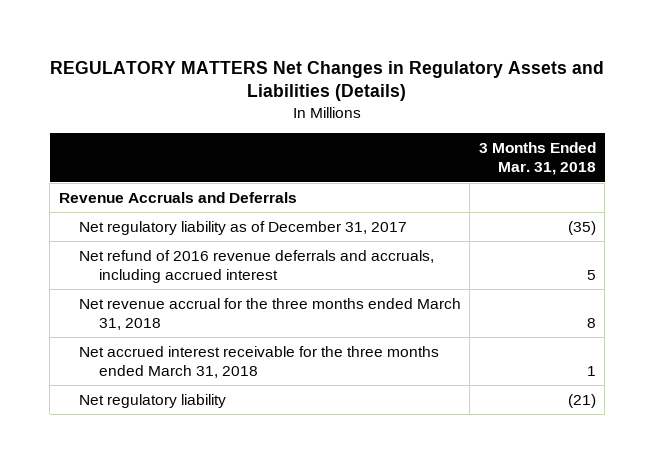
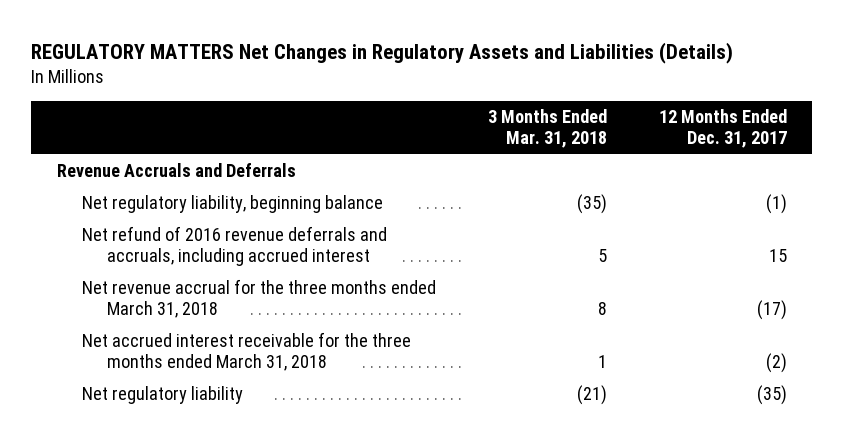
none -> [658,109,787,148] 12 Months Ended Dec. 31, 2017
[78,220,407,235] Net regulatory liability as of December 31, 2017 -> [81,195,383,214] Net regulatory liability, beginning balance

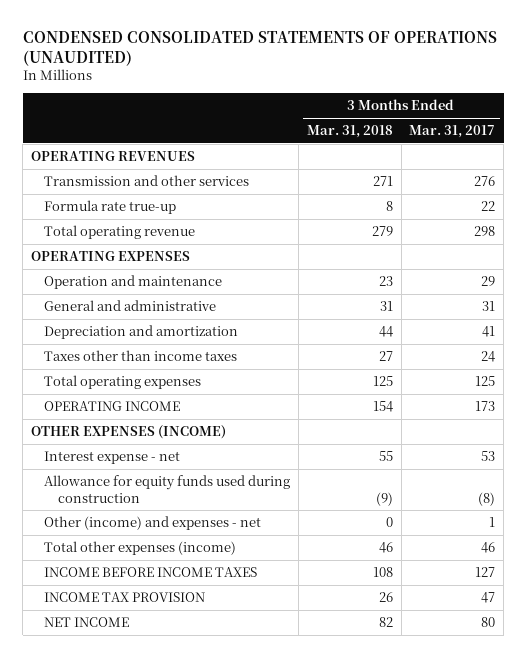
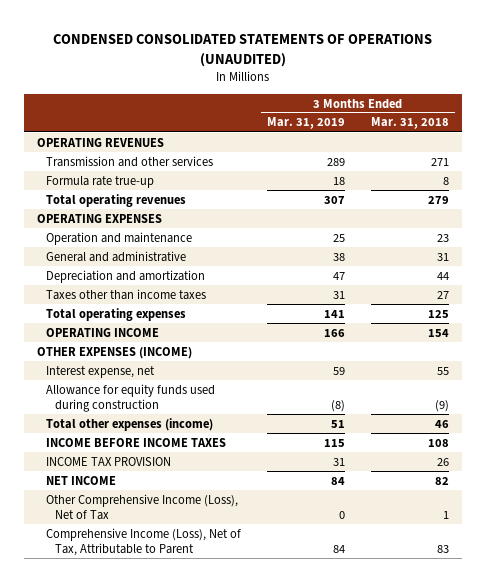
[409,125,496,139] Mar. 31, 2017 -> none
none -> [267,117,346,130] Mar. 31, 2019
[44,225,196,240] Total operating revenue -> [46,193,187,207] Total operating revenues
[44,451,181,465] Interest expense - net -> [46,365,156,378] Interest expense, net
[44,516,262,531] Other (income) and expenses - net -> none
none -> [46,493,239,520] Other Comprehensive Income (Loss), Net of Tax
none -> [46,527,242,556] Comprehensive Income (Loss), Net of Tax, Attributable to Parent

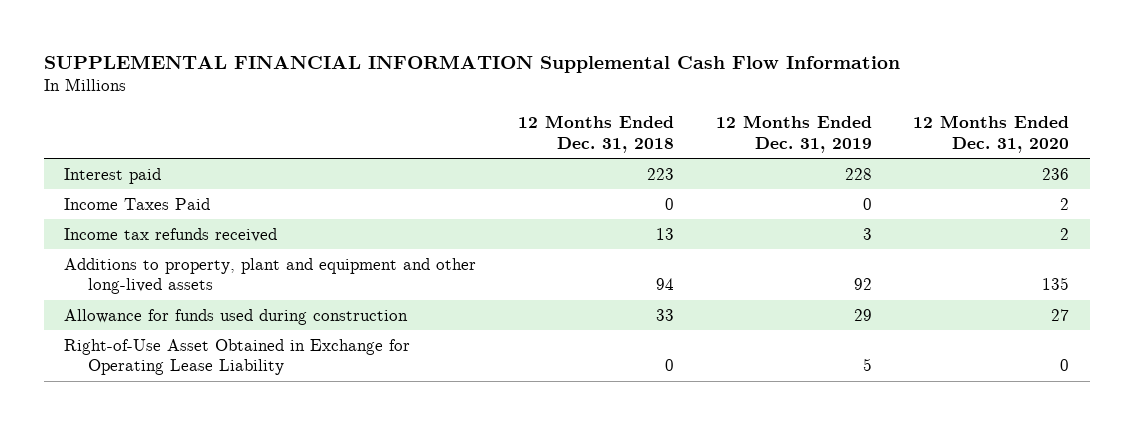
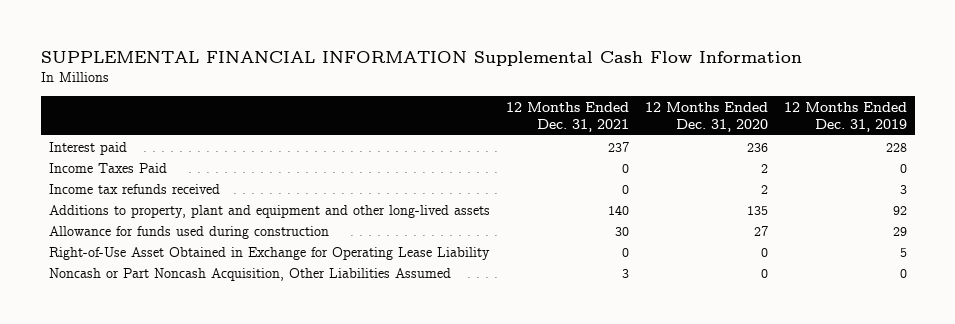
[518,115,675,153] 12 Months Ended Dec. 31, 2018 -> none
none -> [505,101,629,132] 12 Months Ended Dec. 31, 2021
none -> [48,267,451,281] Noncash or Part Noncash Acquisition, Other Liabilities Assumed

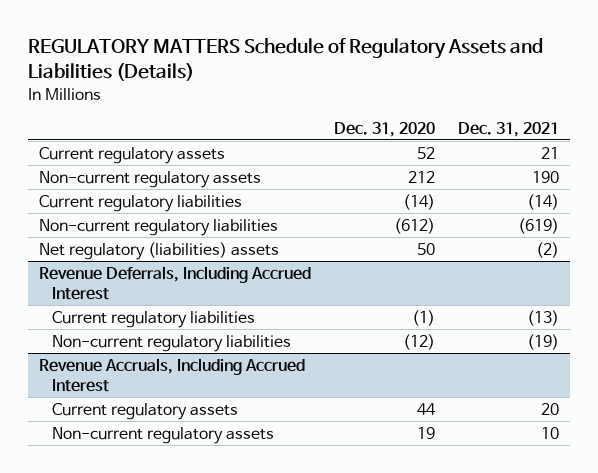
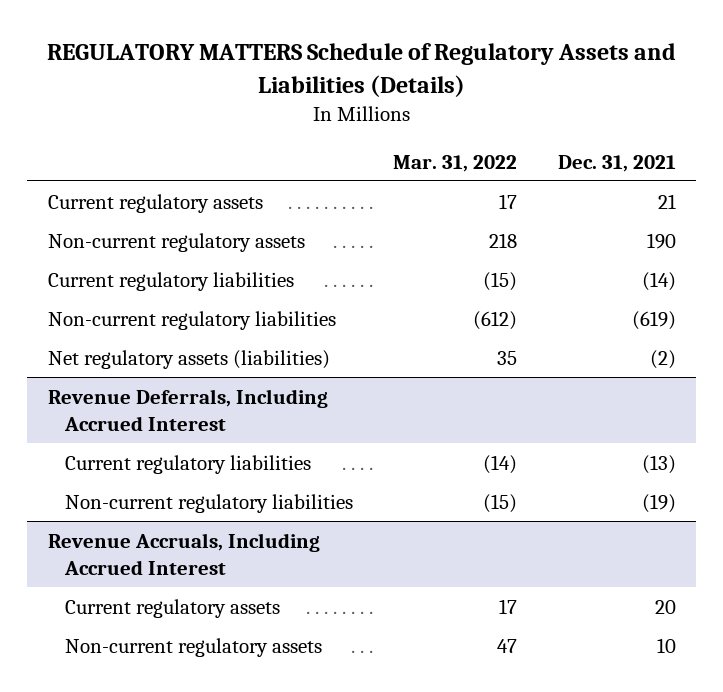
[333,121,435,137] Dec. 31, 2020 -> none
none -> [393,154,518,172] Mar. 31, 2022
[39,241,280,260] Net regulatory (liabilities) assets -> [47,349,330,369] Net regulatory assets (liabilities)

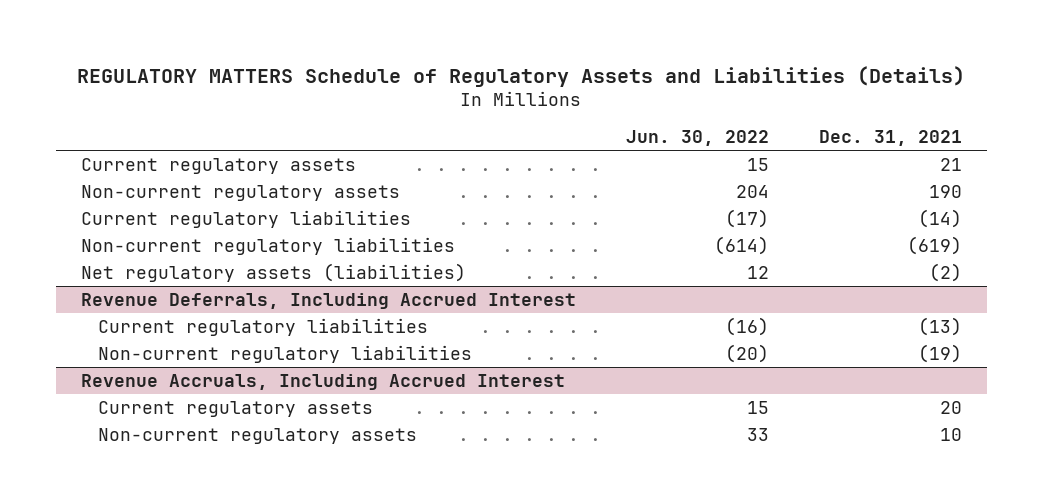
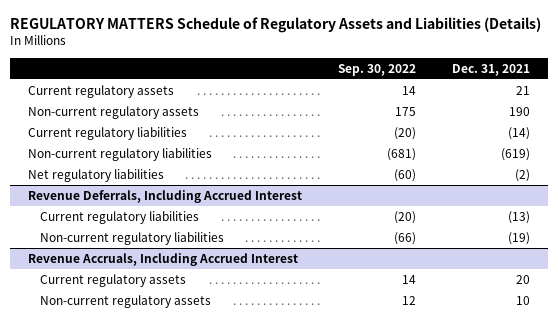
[625,130,769,147] Jun. 30, 2022 -> none
none -> [338,63,417,76] Sep. 30, 2022
[80,262,466,282] Net regulatory assets (liabilities) -> [28,169,165,183] Net regulatory liabilities

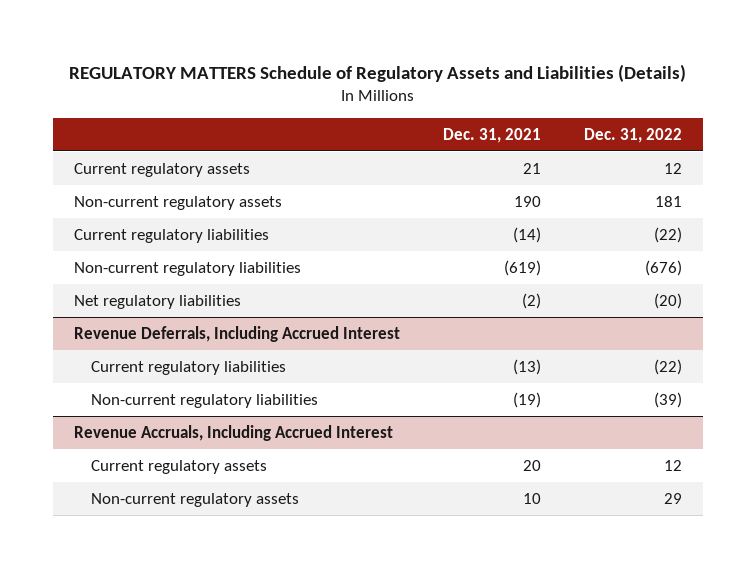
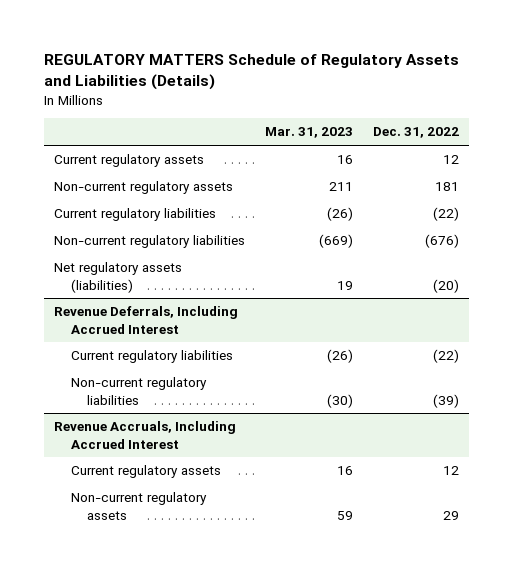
[443,127,542,143] Dec. 31, 2021 -> none
none -> [265,127,354,139] Mar. 31, 2023
[74,295,242,310] Net regulatory liabilities -> [54,262,183,293] Net regulatory assets (liabilities)

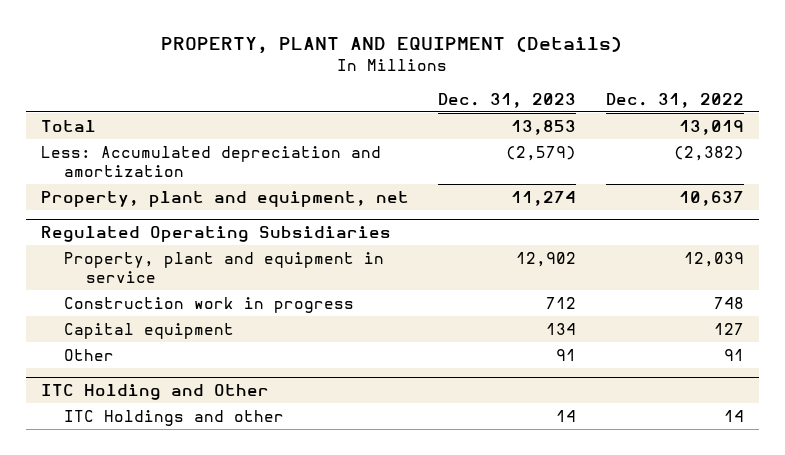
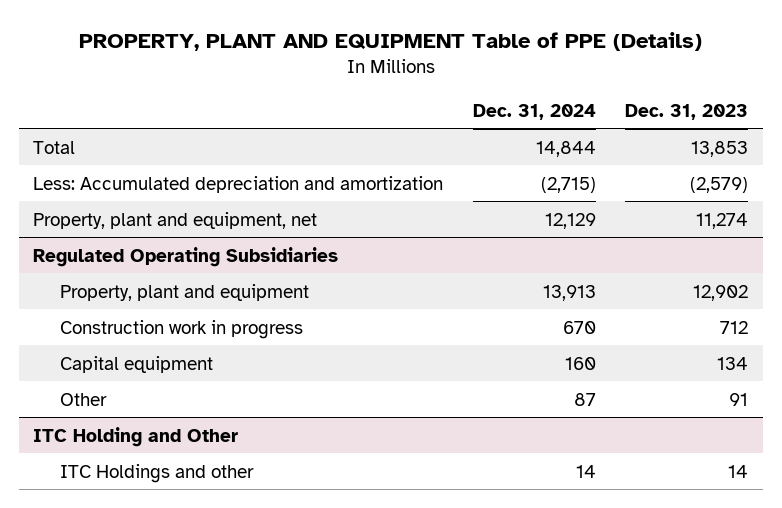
[161,36,623,55] PROPERTY, PLANT AND EQUIPMENT (Details) -> [78,31,702,51] PROPERTY, PLANT AND EQUIPMENT Table of PPE (Details)
[605,92,744,108] Dec. 31, 2022 -> none
none -> [472,103,596,120] Dec. 31, 2024
[63,251,384,283] Property, plant and equipment in service -> [60,283,310,301] Property, plant and equipment

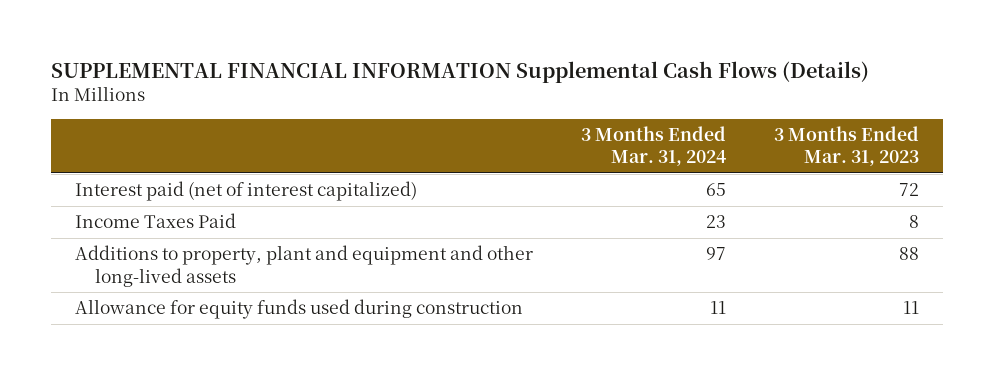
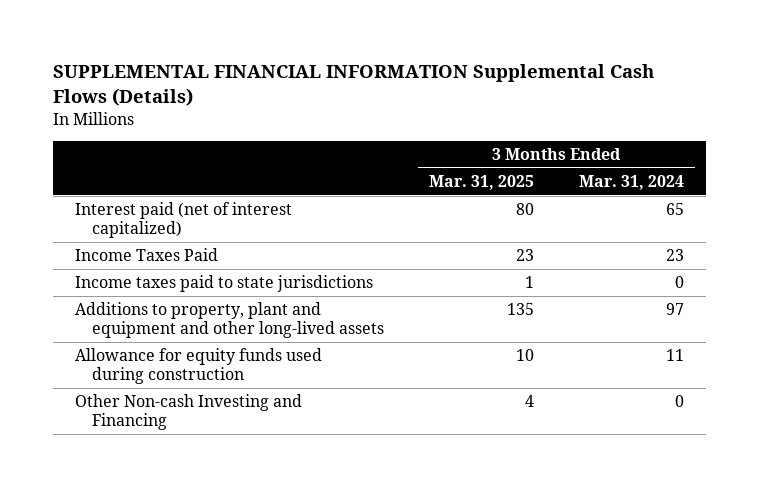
[774,125,920,167] 3 Months Ended Mar. 31, 2023 -> none
none -> [429,175,535,191] Mar. 31, 2025
none -> [75,275,374,293] Income taxes paid to state jurisdictions
none -> [75,394,303,430] Other Non-cash Investing and Financing

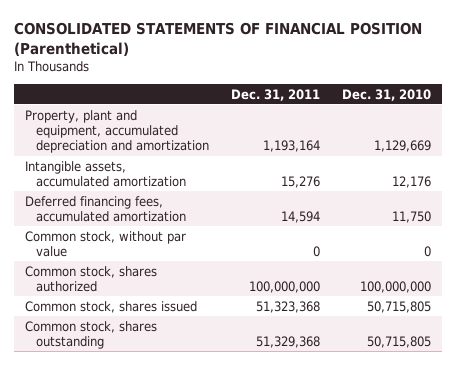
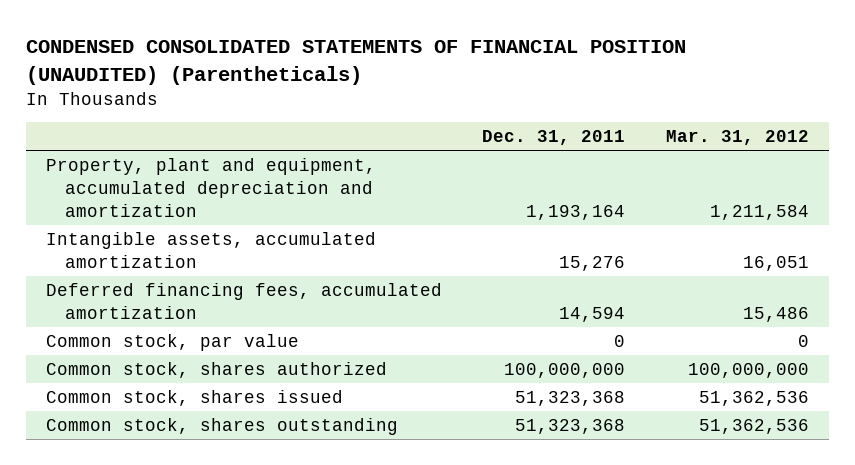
[14,22,423,56] CONSOLIDATED STATEMENTS OF FINANCIAL POSITION (Parenthetical) -> [25,40,686,85] CONDENSED CONSOLIDATED STATEMENTS OF FINANCIAL POSITION (UNAUDITED) (Parentheticals)
[341,88,431,101] Dec. 31, 2010 -> none
none -> [666,130,810,146] Mar. 31, 2012
[25,230,187,257] Common stock, without par value -> [45,333,299,351] Common stock, par value
[255,335,320,348] 51,329,368 -> [515,418,626,434] 51,323,368

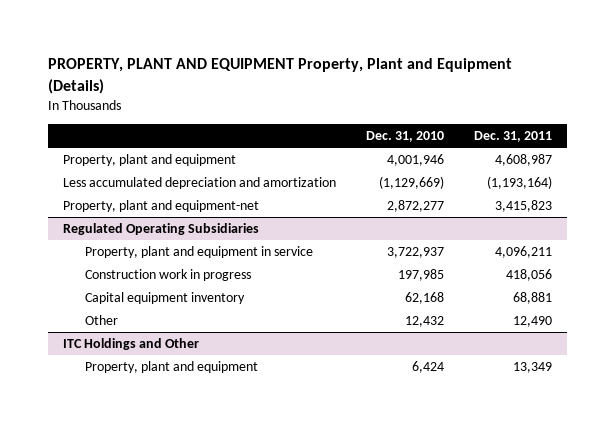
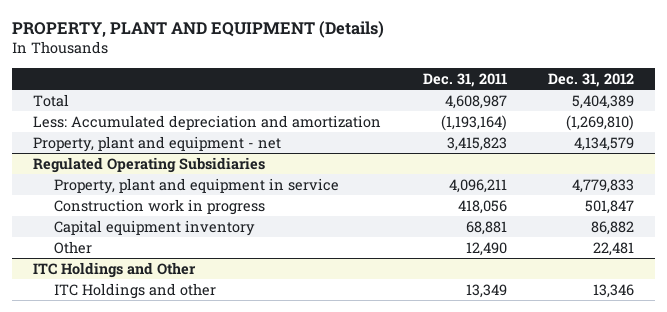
[47,58,512,94] PROPERTY, PLANT AND EQUIPMENT Property, Plant and Equipment (Details) -> [12,21,385,39] PROPERTY, PLANT AND EQUIPMENT (Details)
[365,130,444,142] Dec. 31, 2010 -> none
none -> [548,72,635,87] Dec. 31, 2012
[62,154,236,167] Property, plant and equipment -> [32,93,69,107] Total
[62,177,336,190] Less accumulated depreciation and amortization -> [32,114,381,130] Less: Accumulated depreciation and amortization
[62,200,259,213] Property, plant and equipment-net -> [32,135,281,152] Property, plant and equipment - net
[84,361,258,374] Property, plant and equipment -> [54,282,217,299] ITC Holdings and other

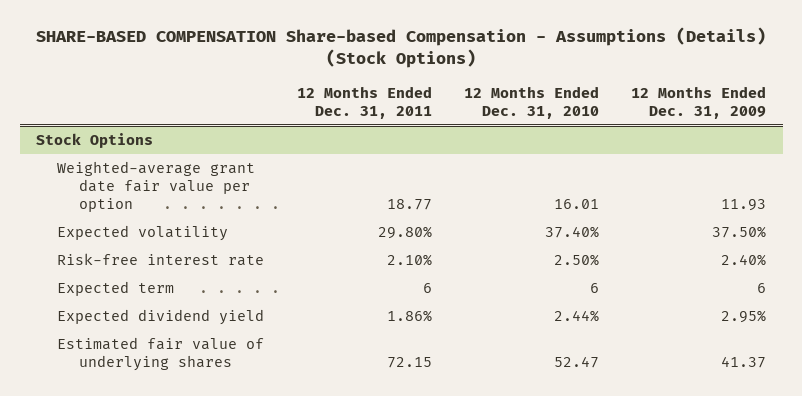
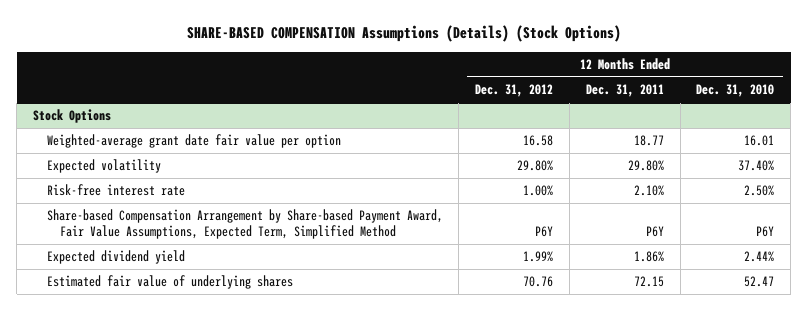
[36,27,767,69] SHARE-BASED COMPENSATION Share-based Compensation - Assumptions (Details) (Stock Options) -> [186,24,621,42] SHARE-BASED COMPENSATION Assumptions (Details) (Stock Options)
[631,85,767,119] 12 Months Ended Dec. 31, 2009 -> none
none -> [475,84,554,98] Dec. 31, 2012
[57,280,175,296] Expected term -> none
none -> [46,209,443,240] Share-based Compensation Arrangement by Share-based Payment Award, Fair Value Assumptions, Expected Term, Simplified Method

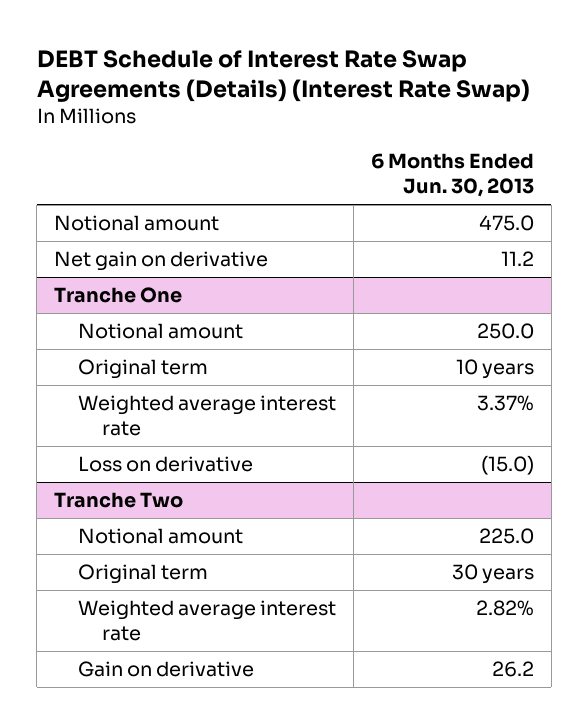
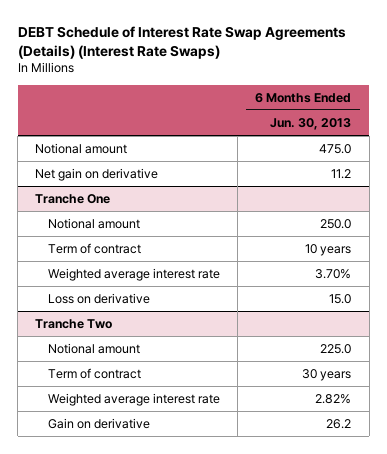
[36,49,530,103] DEBT Schedule of Interest Rate Swap Agreements (Details) (Interest Rate Swap) -> [17,25,346,59] DEBT Schedule of Interest Rate Swap Agreements (Details) (Interest Rate Swaps)
[78,359,209,380] Original term -> none
none -> [47,243,141,255] Term of contract
[477,395,535,412] 3.37% -> [315,269,352,280] 3.70%
[481,455,535,476] (15.0) -> [329,294,352,305] 15.0
[78,564,209,585] Original term -> none
none -> [47,368,141,380] Term of contract

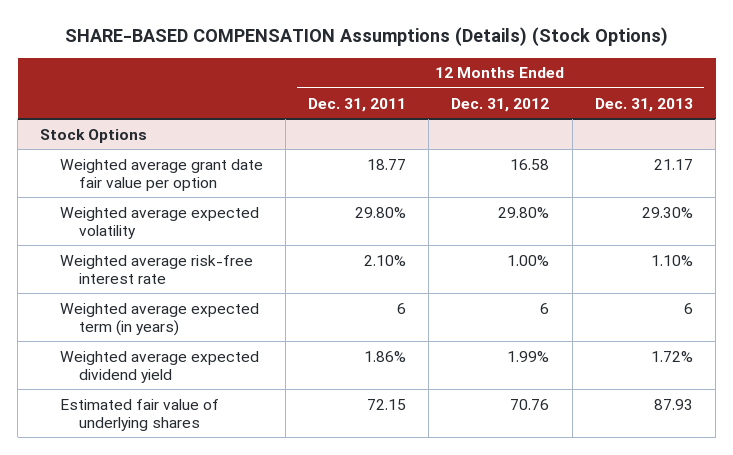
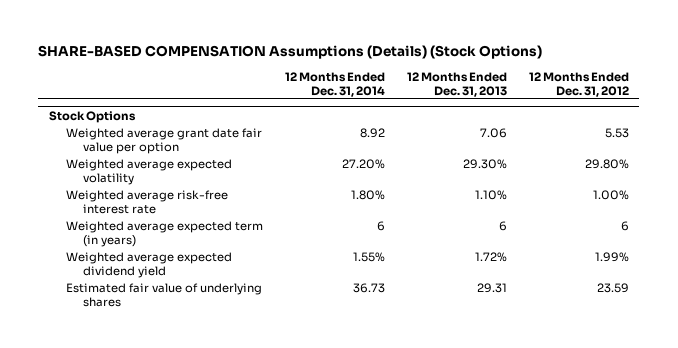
[307,97,406,112] Dec. 31, 2011 -> none
none -> [284,71,385,97] 12 Months Ended Dec. 31, 2014
[510,158,550,170] 16.58 -> [604,127,629,138] 5.53
[653,158,693,170] 21.17 -> [479,127,507,138] 7.06
[510,398,550,410] 70.76 -> [596,282,629,293] 23.59
[653,398,693,410] 87.93 -> [476,282,507,293] 29.31

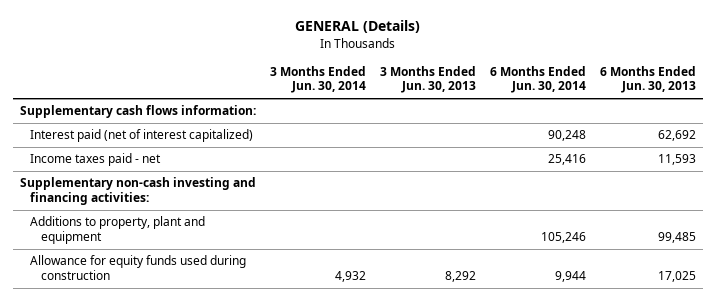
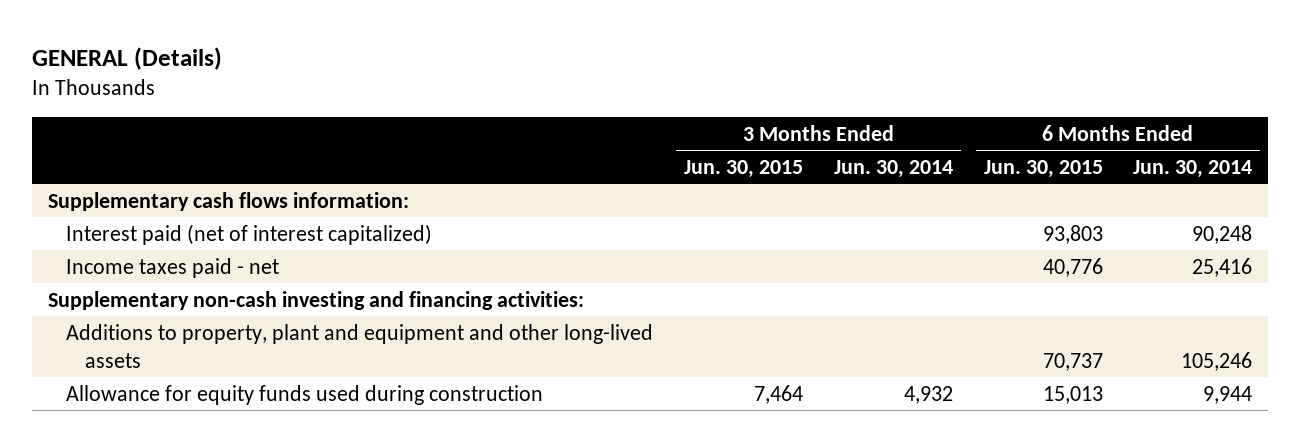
[380,65,477,94] 3 Months Ended Jun. 30, 2013 -> none
[600,65,697,94] 6 Months Ended Jun. 30, 2013 -> none
none -> [684,159,804,178] Jun. 30, 2015
none -> [983,159,1103,178] Jun. 30, 2015
[30,216,206,244] Additions to property, plant and equipment -> [66,323,654,368] Additions to property, plant and equipment and other long-lived assets

